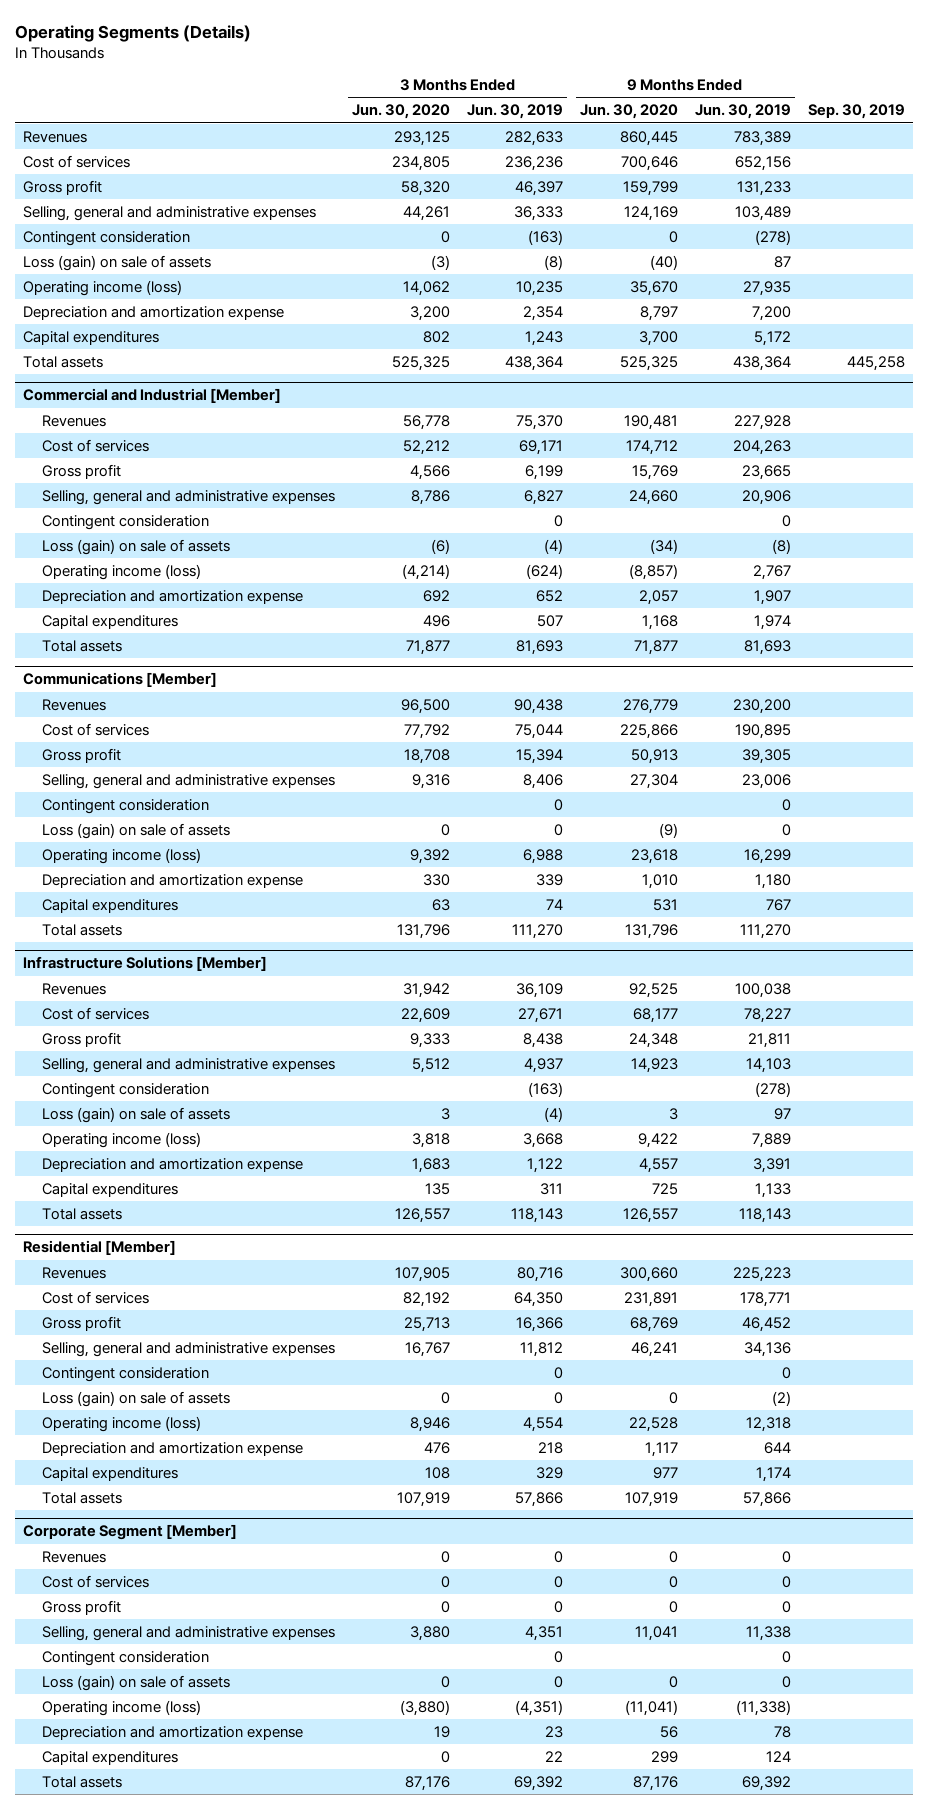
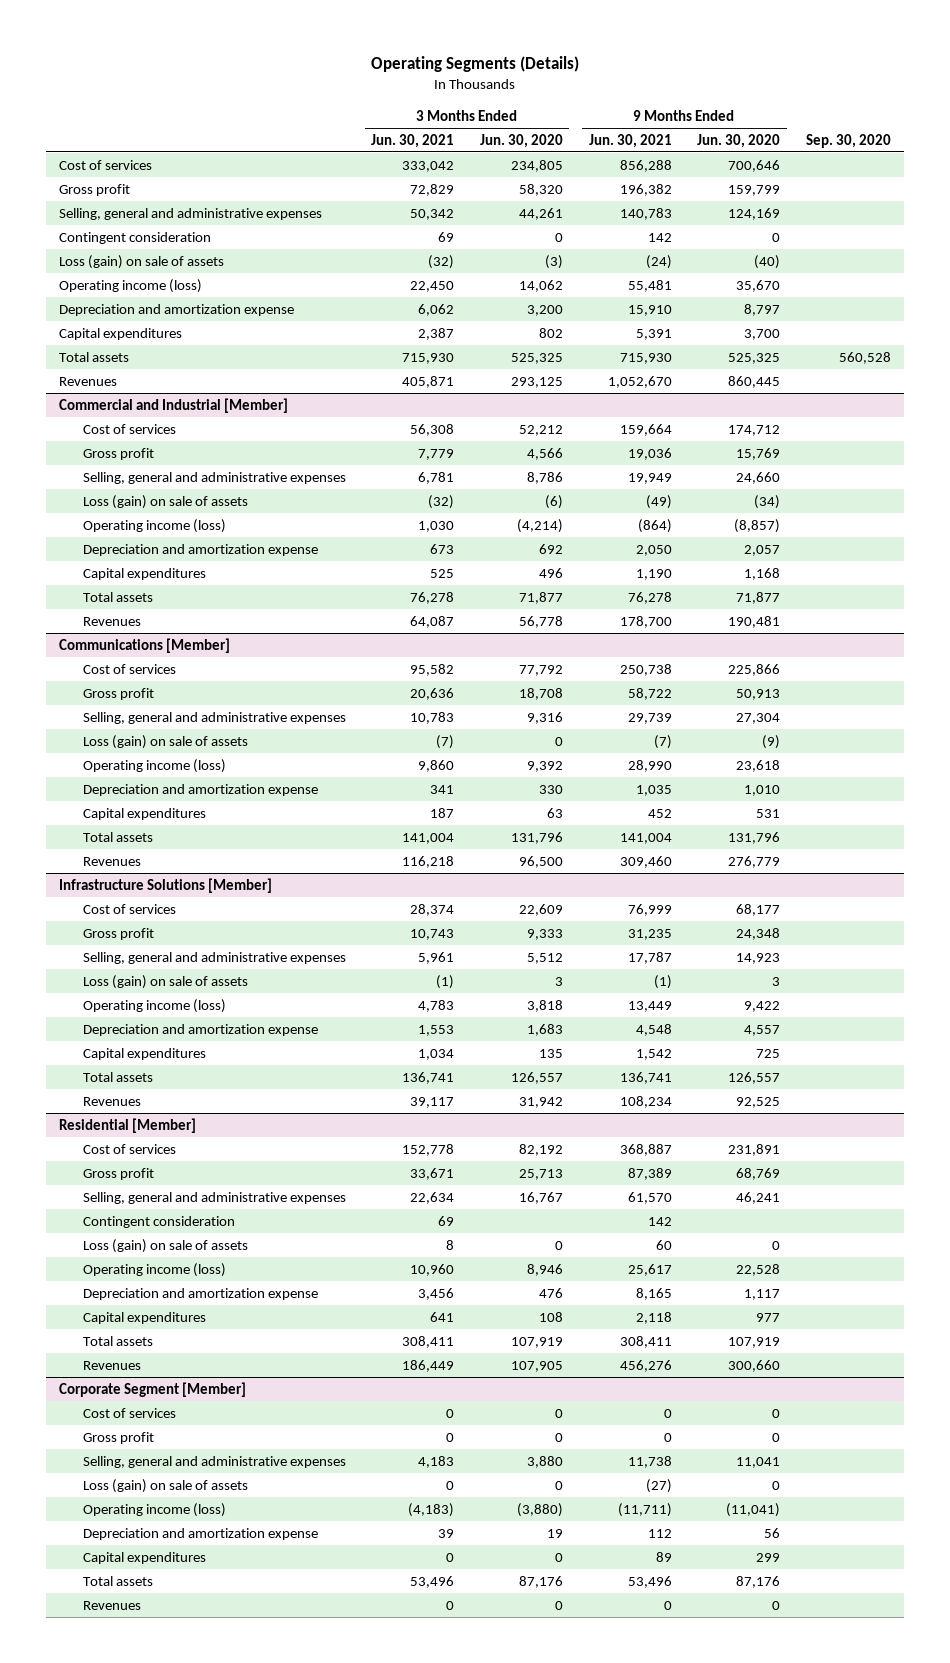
[467,104,564,120] Jun. 30, 2019 -> none
[694,104,791,120] Jun. 30, 2019 -> none
[807,104,905,120] Sep. 30, 2019 -> none
none -> [371,133,455,148] Jun. 30, 2021
none -> [588,133,672,148] Jun. 30, 2021
none -> [805,133,891,148] Sep. 30, 2020
[23,130,88,143] Revenues -> [59,376,118,386] Revenues
[42,514,210,530] Contingent consideration -> none
[42,414,107,427] Revenues -> [82,616,141,626] Revenues
[42,798,210,814] Contingent consideration -> none
[42,698,107,711] Revenues -> [82,856,141,866] Revenues
[42,1082,210,1098] Contingent consideration -> none
[42,982,107,995] Revenues -> [82,1096,141,1106] Revenues
[42,1266,107,1279] Revenues -> [82,1360,141,1370] Revenues
[42,1650,210,1666] Contingent consideration -> none
[42,1550,107,1563] Revenues -> [82,1600,141,1610] Revenues

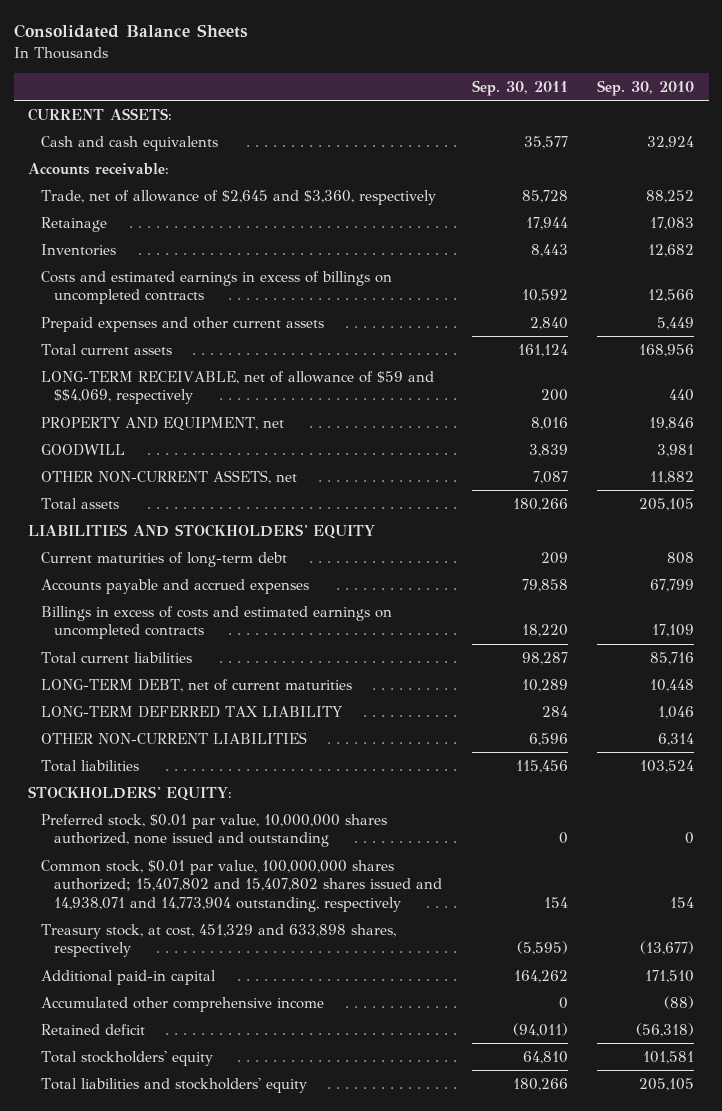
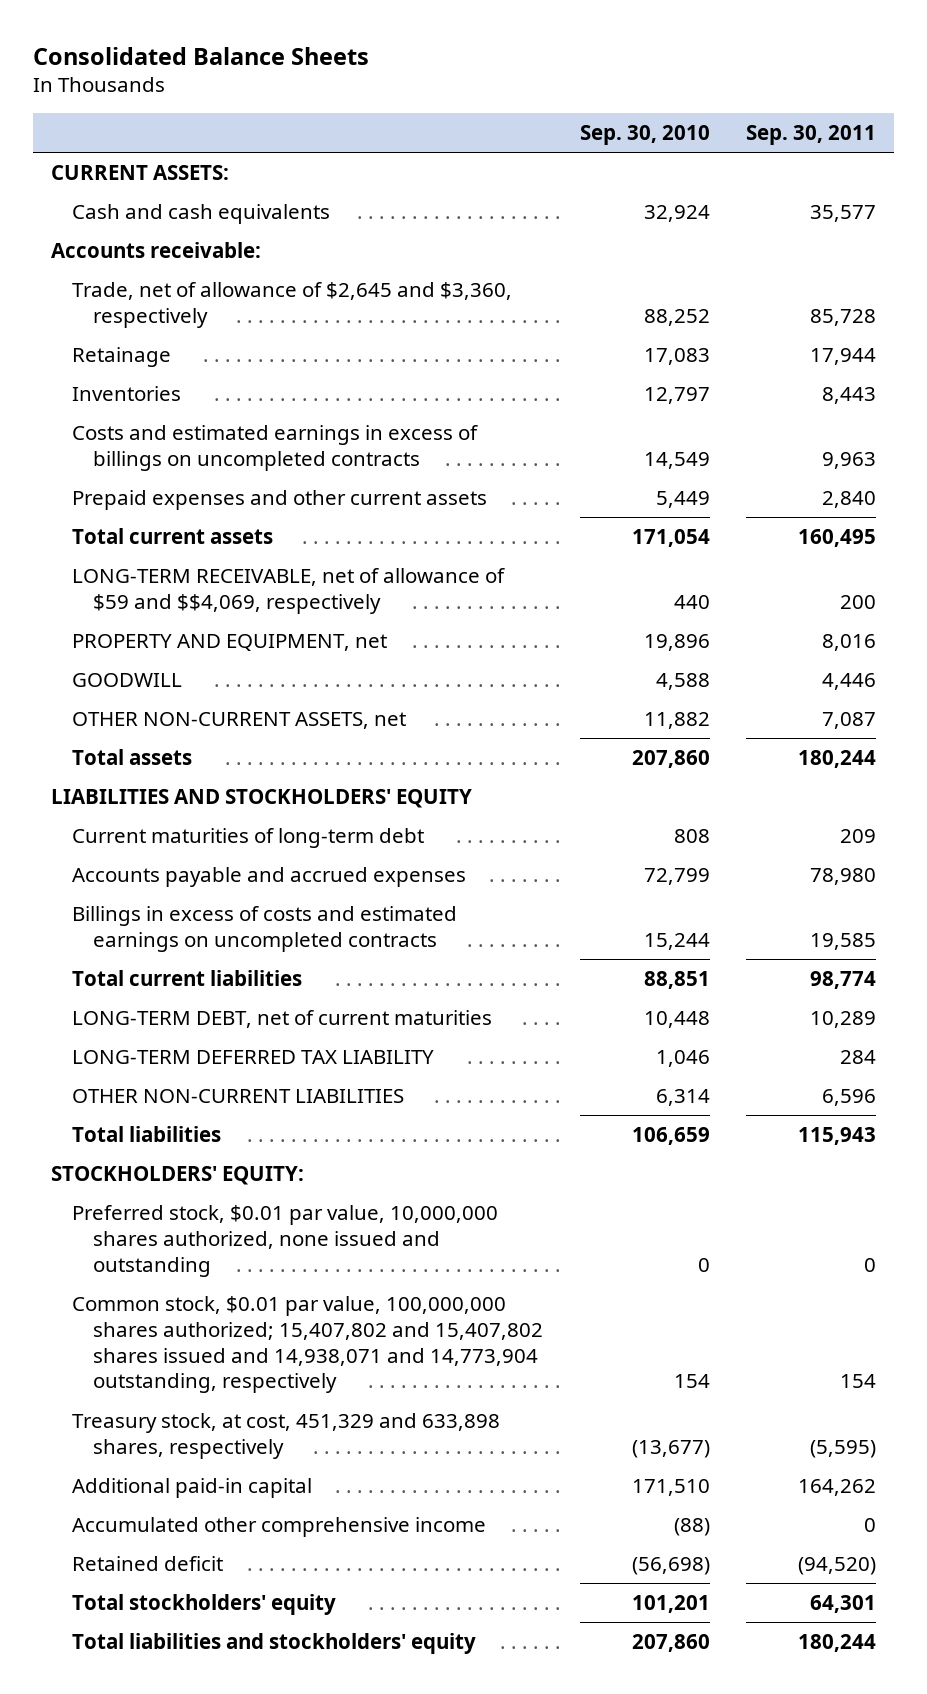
[648,243,695,257] 12,682 -> [643,387,710,405] 12,797
[521,289,568,303] 10,592 -> [822,451,877,469] 9,963
[648,289,695,303] 12,566 -> [643,451,710,469] 14,549
[517,343,568,357] 161,124 -> [798,529,877,548] 160,495
[639,343,695,357] 168,956 -> [631,529,710,548] 171,054
[649,416,695,430] 19,846 -> [643,634,710,652] 19,896
[528,443,568,457] 3,839 -> [822,673,877,691] 4,446
[657,443,695,457] 3,981 -> [655,673,710,691] 4,588
[512,497,568,511] 180,266 -> [798,750,877,769] 180,244
[639,497,695,511] 205,105 -> [631,750,710,769] 207,860
[521,578,568,592] 79,858 -> [810,868,877,886] 78,980
[650,578,695,592] 67,799 -> [643,868,710,886] 72,799
[521,624,568,638] 18,220 -> [810,932,877,950] 19,585
[652,624,695,638] 17,109 -> [643,932,710,950] 15,244
[521,651,568,665] 98,287 -> [810,971,877,990] 98,774
[650,651,695,665] 85,716 -> [643,971,710,990] 88,851
[515,759,568,773] 115,456 -> [798,1127,877,1146] 115,943
[640,759,695,773] 103,524 -> [631,1127,710,1146] 106,659
[512,1022,568,1037] (94,011) -> [798,1557,877,1576] (94,520)
[636,1022,695,1037] (56,318) -> [631,1557,710,1576] (56,698)
[522,1050,568,1064] 64,810 -> [810,1595,877,1614] 64,301
[643,1050,695,1064] 101,581 -> [631,1595,710,1614] 101,201
[512,1077,568,1091] 180,266 -> [798,1634,877,1653] 180,244
[639,1077,695,1091] 205,105 -> [631,1634,710,1653] 207,860

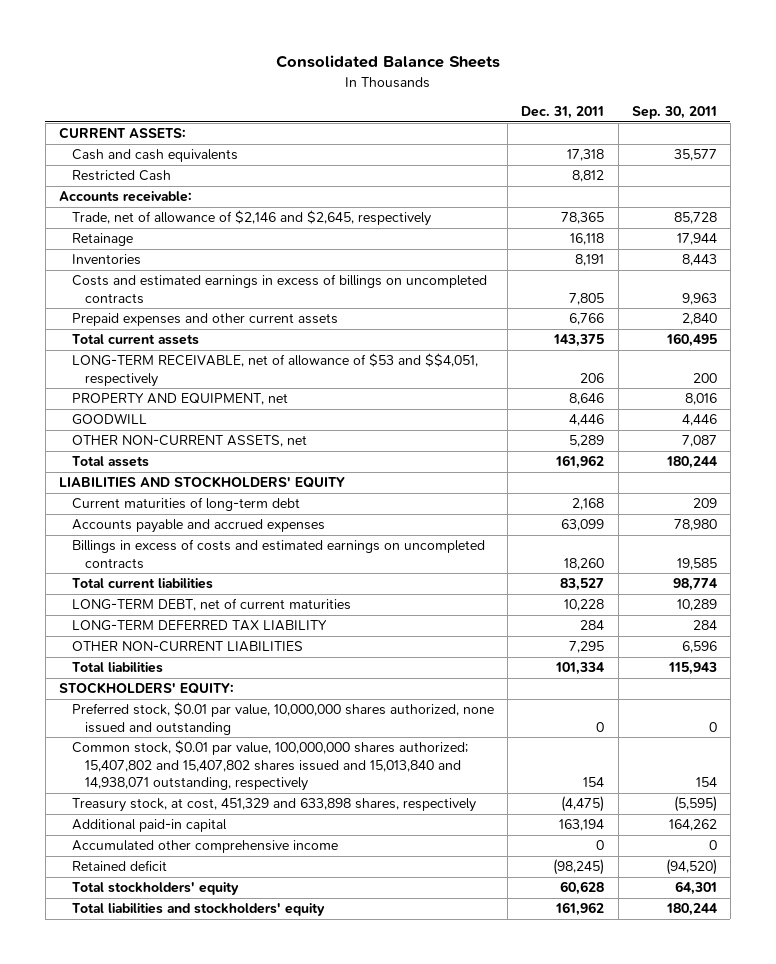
[579,125,710,146] Sep. 30, 2010 -> none
none -> [521,106,605,120] Dec. 31, 2011
none -> [71,170,171,182] Restricted Cash
[72,282,513,328] Trade, net of allowance of $2,645 and $3,360, respectively -> [71,210,431,227] Trade, net of allowance of $2,146 and $2,645, respectively
[72,568,506,614] LONG-TERM RECEIVABLE, net of allowance of $59 and $$4,069, respectively -> [71,353,478,387] LONG-TERM RECEIVABLE, net of allowance of $53 and $$4,051, respectively
[72,1296,544,1394] Common stock, $0.01 par value, 100,000,000 shares authorized; 15,407,802 and 15,407,802 shares issued and 14,938,071 and 14,773,904 outstanding, respectively -> [71,740,468,791] Common stock, $0.01 par value, 100,000,000 shares authorized; 15,407,802 and 15,407,802 shares issued and 15,013,840 and 14,938,071 outstanding, respectively

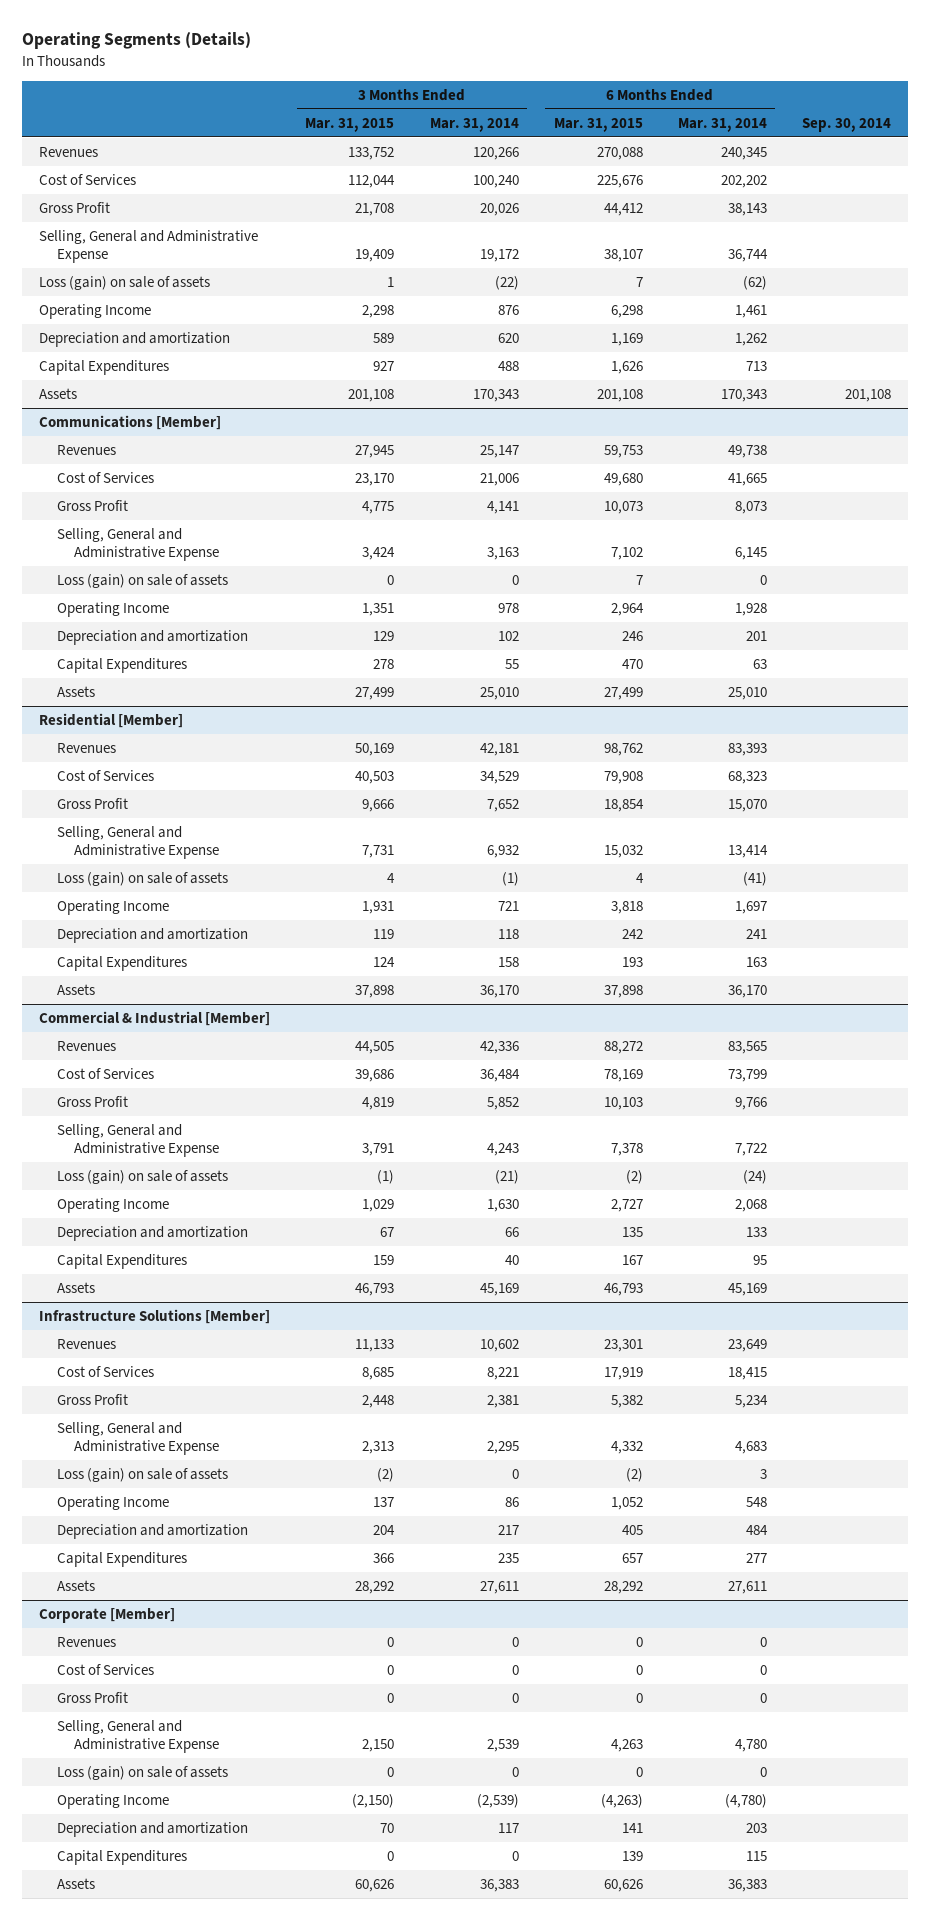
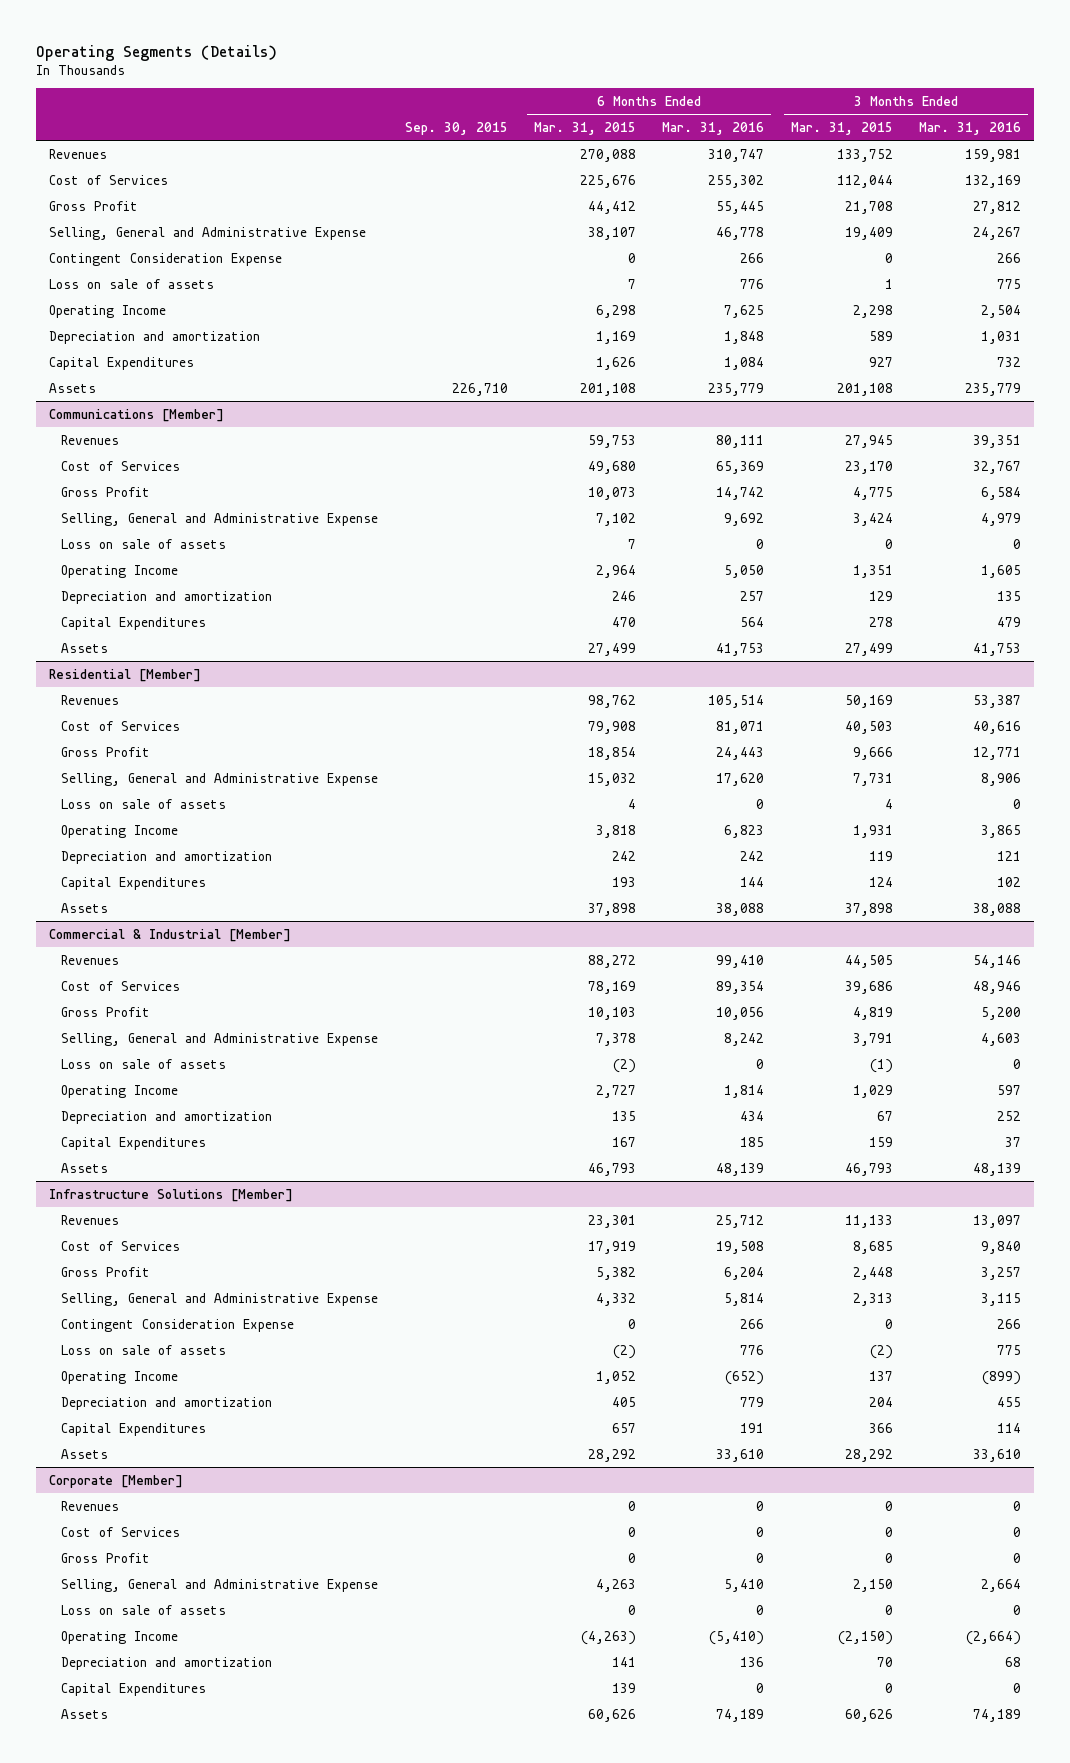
[429,117,519,132] Mar. 31, 2014 -> none
[677,117,767,132] Mar. 31, 2014 -> none
[801,117,891,132] Sep. 30, 2014 -> none
none -> [404,121,508,135] Sep. 30, 2015
none -> [662,121,765,135] Mar. 31, 2016
none -> [919,121,1022,135] Mar. 31, 2016
none -> [48,252,282,266] Contingent Consideration Expense
[39,275,211,290] Loss (gain) on sale of assets -> [48,278,214,289] Loss on sale of assets
[56,573,228,588] Loss (gain) on sale of assets -> [61,538,227,549] Loss on sale of assets
[56,871,228,886] Loss (gain) on sale of assets -> [61,798,227,809] Loss on sale of assets
[56,1169,228,1184] Loss (gain) on sale of assets -> [61,1058,227,1069] Loss on sale of assets
none -> [61,1318,295,1332] Contingent Consideration Expense
[56,1467,228,1482] Loss (gain) on sale of assets -> [61,1344,227,1355] Loss on sale of assets
[56,1765,228,1780] Loss (gain) on sale of assets -> [61,1604,227,1615] Loss on sale of assets

